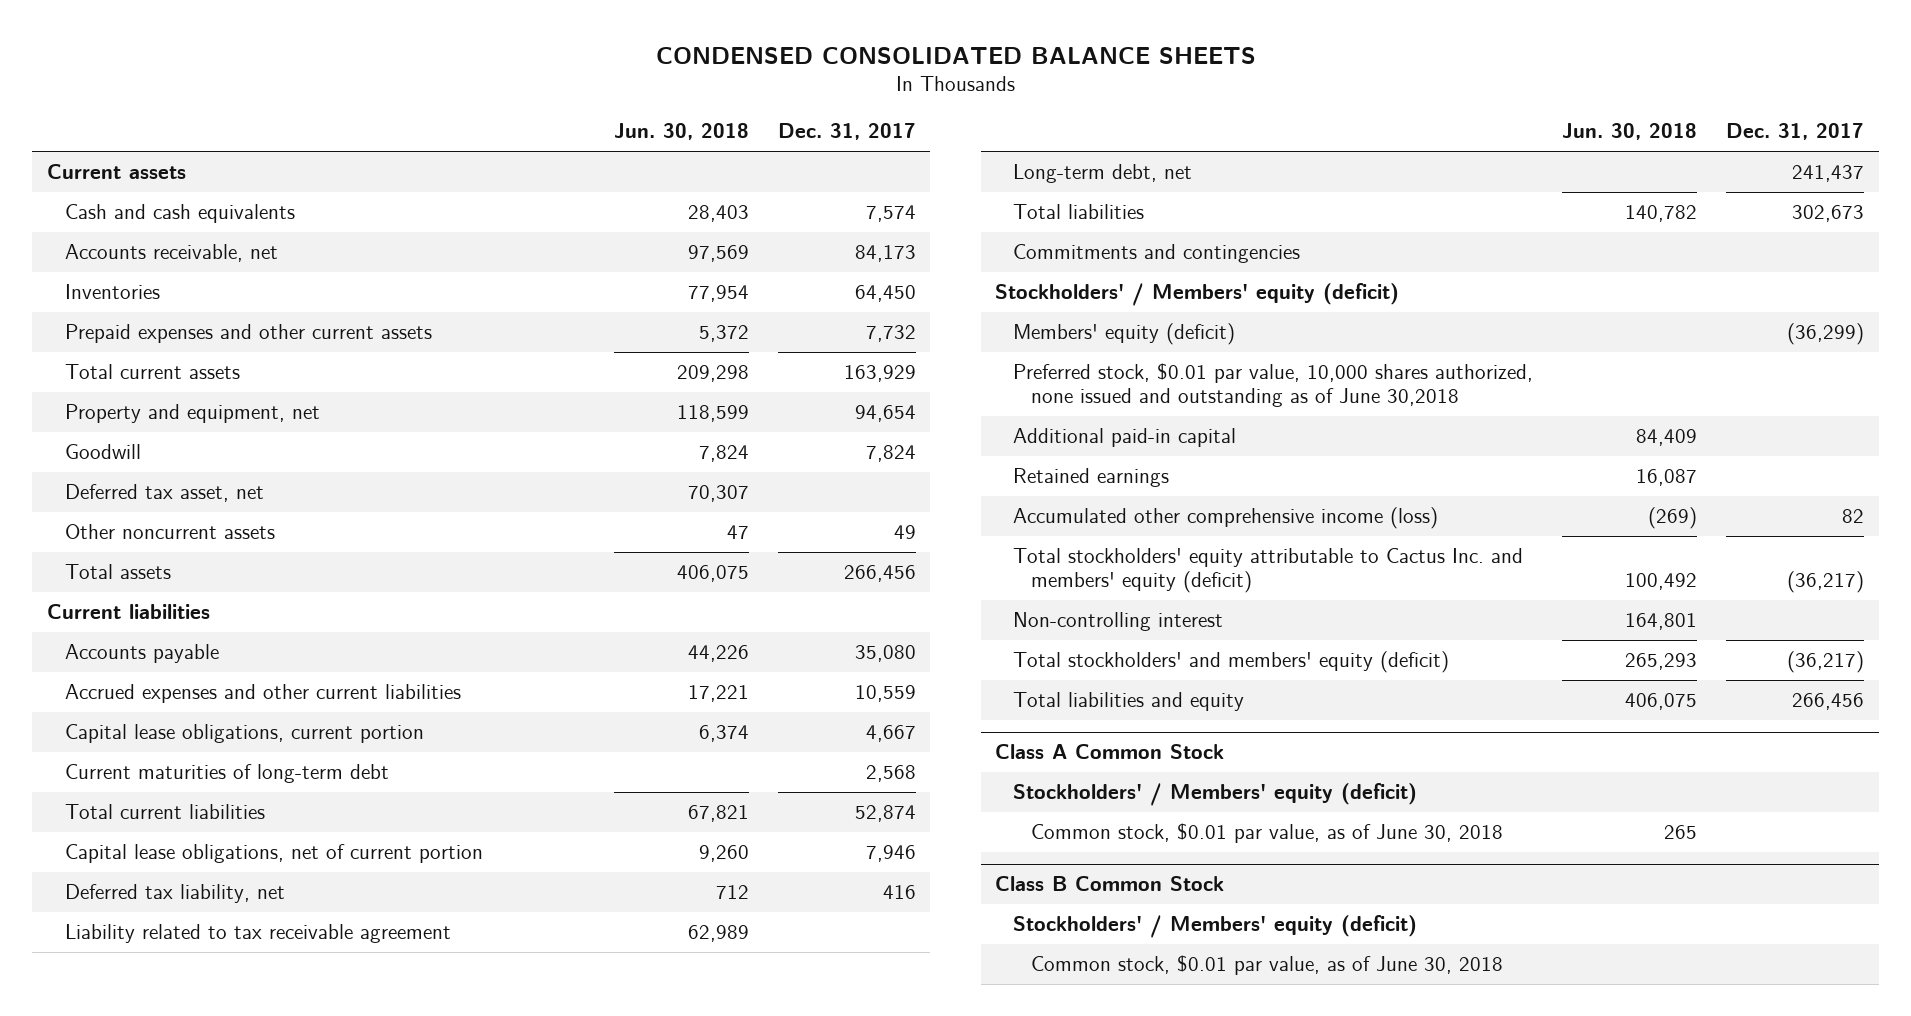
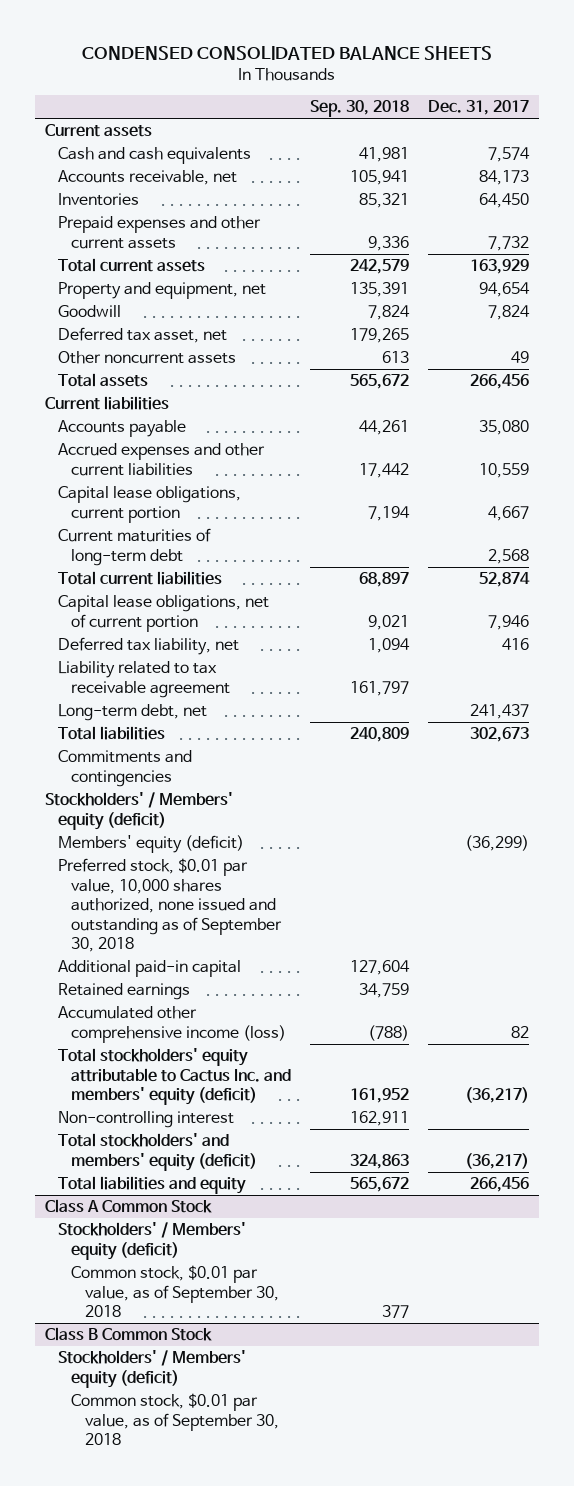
[613,123,749,141] Jun. 30, 2018 -> none
none -> [310,100,410,118] Sep. 30, 2018
[1012,362,1533,408] Preferred stock, $0.01 par value, 10,000 shares authorized, none issued and outstanding as of June 30,2018 -> [58,858,283,953] Preferred stock, $0.01 par value, 10,000 shares authorized, none issued and outstanding as of September 30, 2018
[1030,822,1503,843] Common stock, $0.01 par value, as of June 30, 2018 -> [71,1265,279,1318] Common stock, $0.01 par value, as of September 30, 2018
[1030,954,1503,975] Common stock, $0.01 par value, as of June 30, 2018 -> [71,1393,279,1446] Common stock, $0.01 par value, as of September 30, 2018

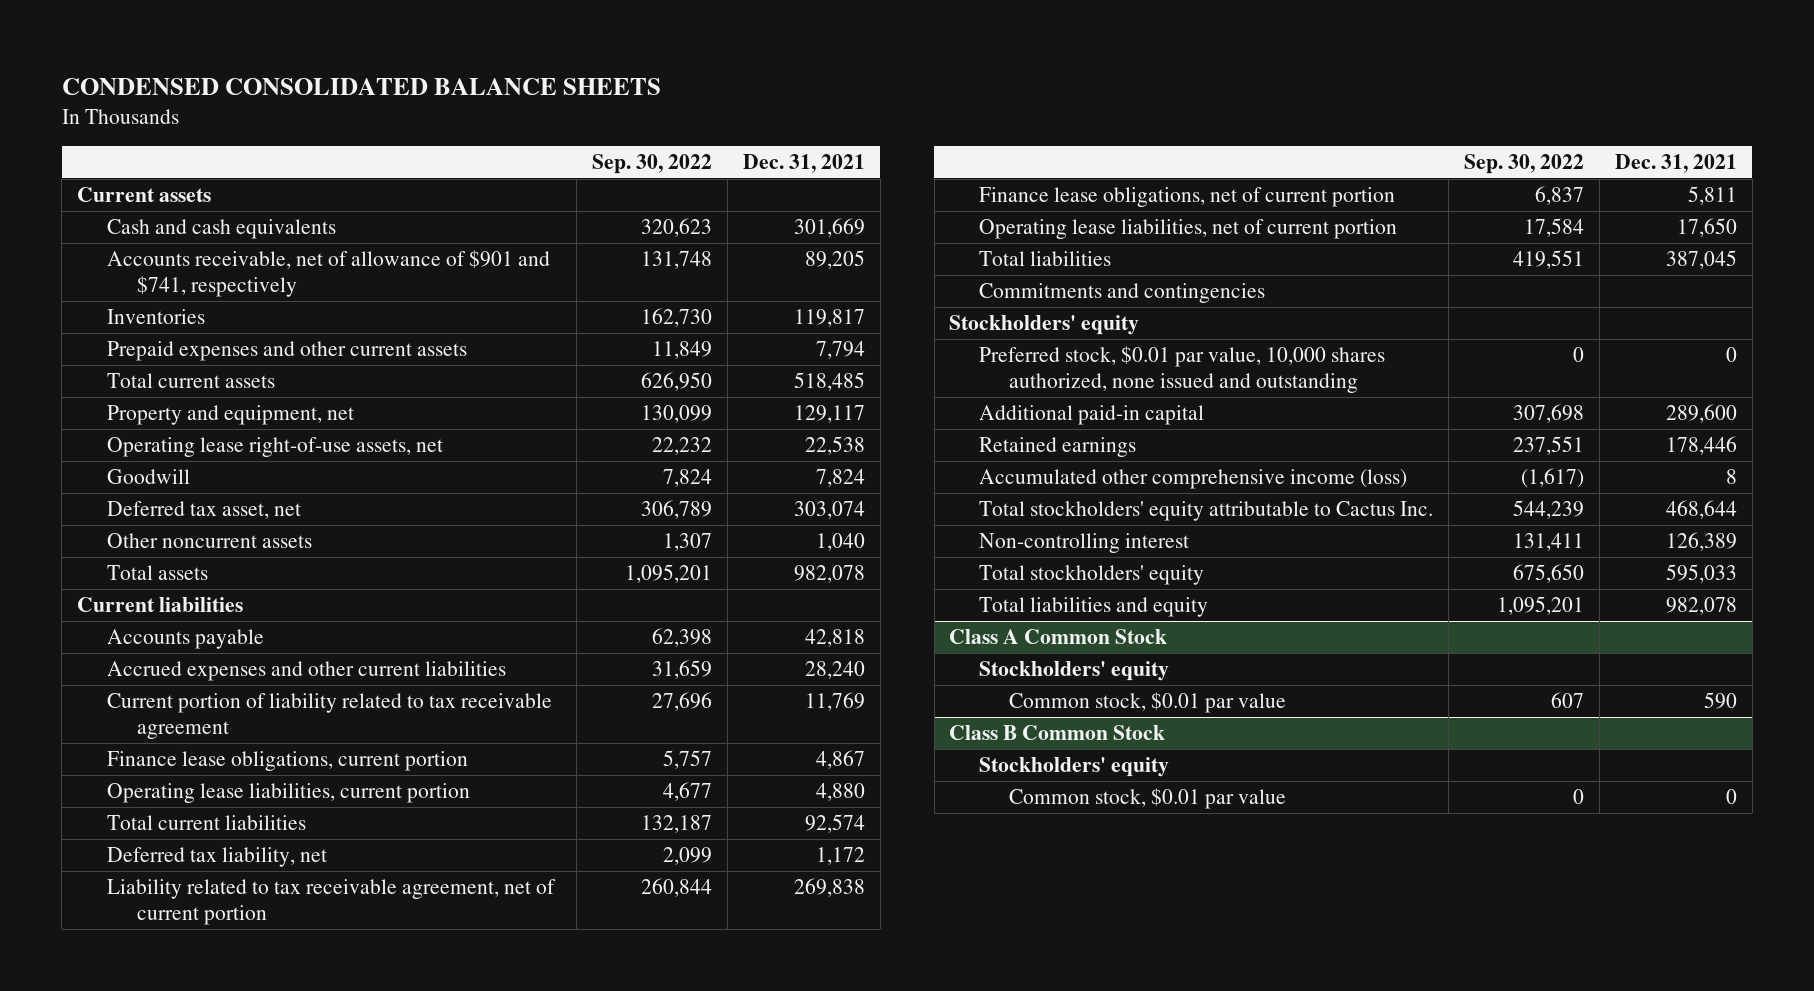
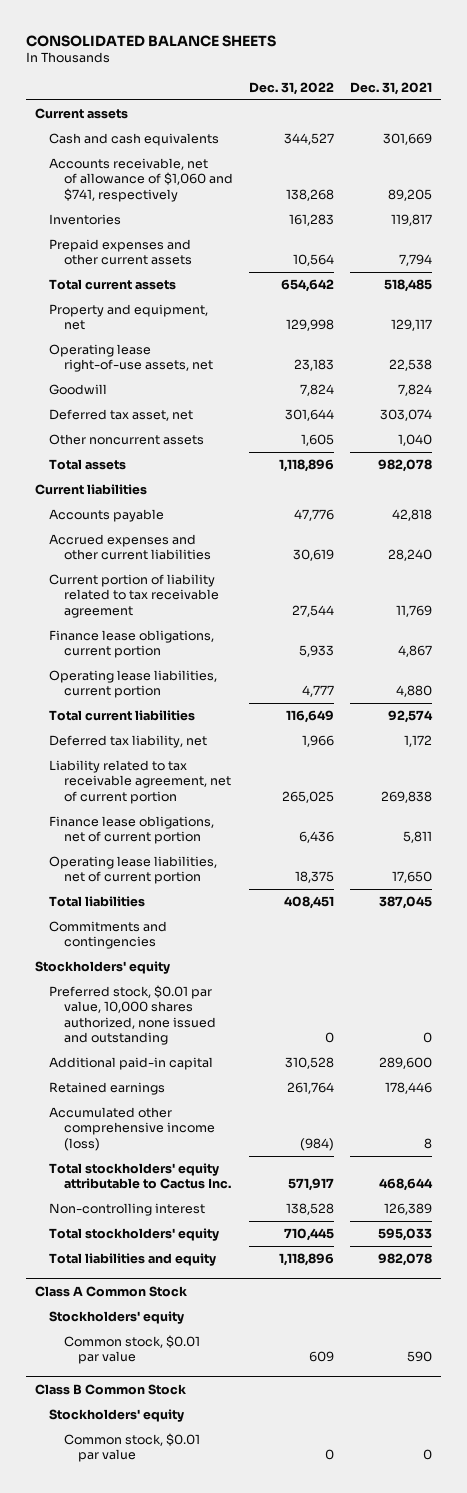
[61,78,661,96] CONDENSED CONSOLIDATED BALANCE SHEETS -> [26,34,277,47] CONSOLIDATED BALANCE SHEETS
[591,154,712,175] Sep. 30, 2022 -> none
none -> [249,81,335,95] Dec. 31, 2022
[106,250,550,298] Accounts receivable, net of allowance of $901 and $741, respectively -> [49,158,233,202] Accounts receivable, net of allowance of $1,060 and $741, respectively

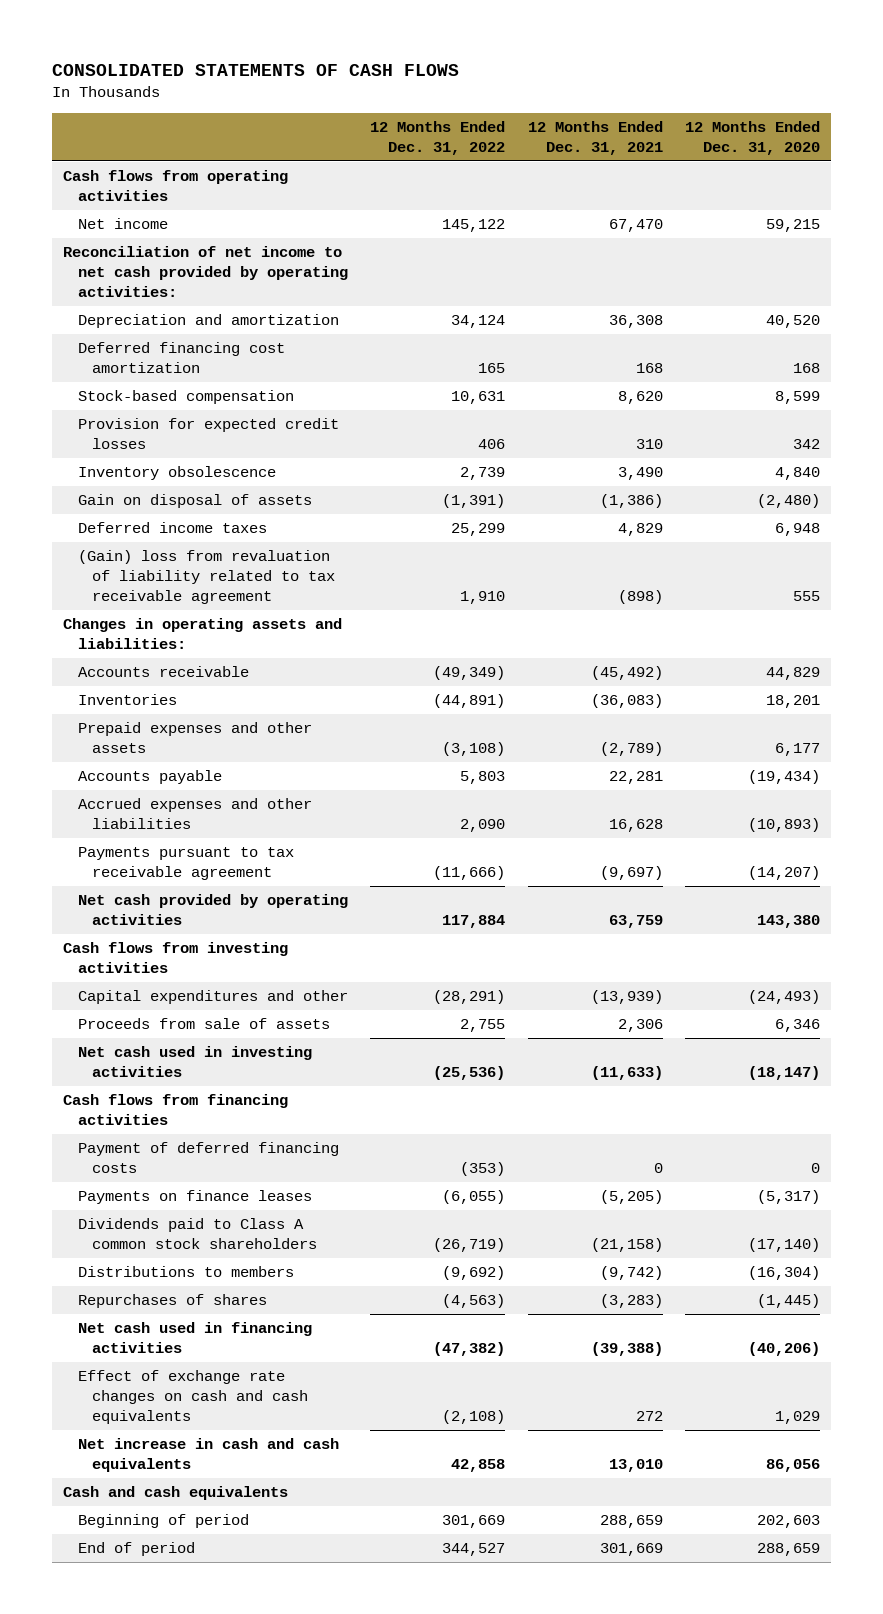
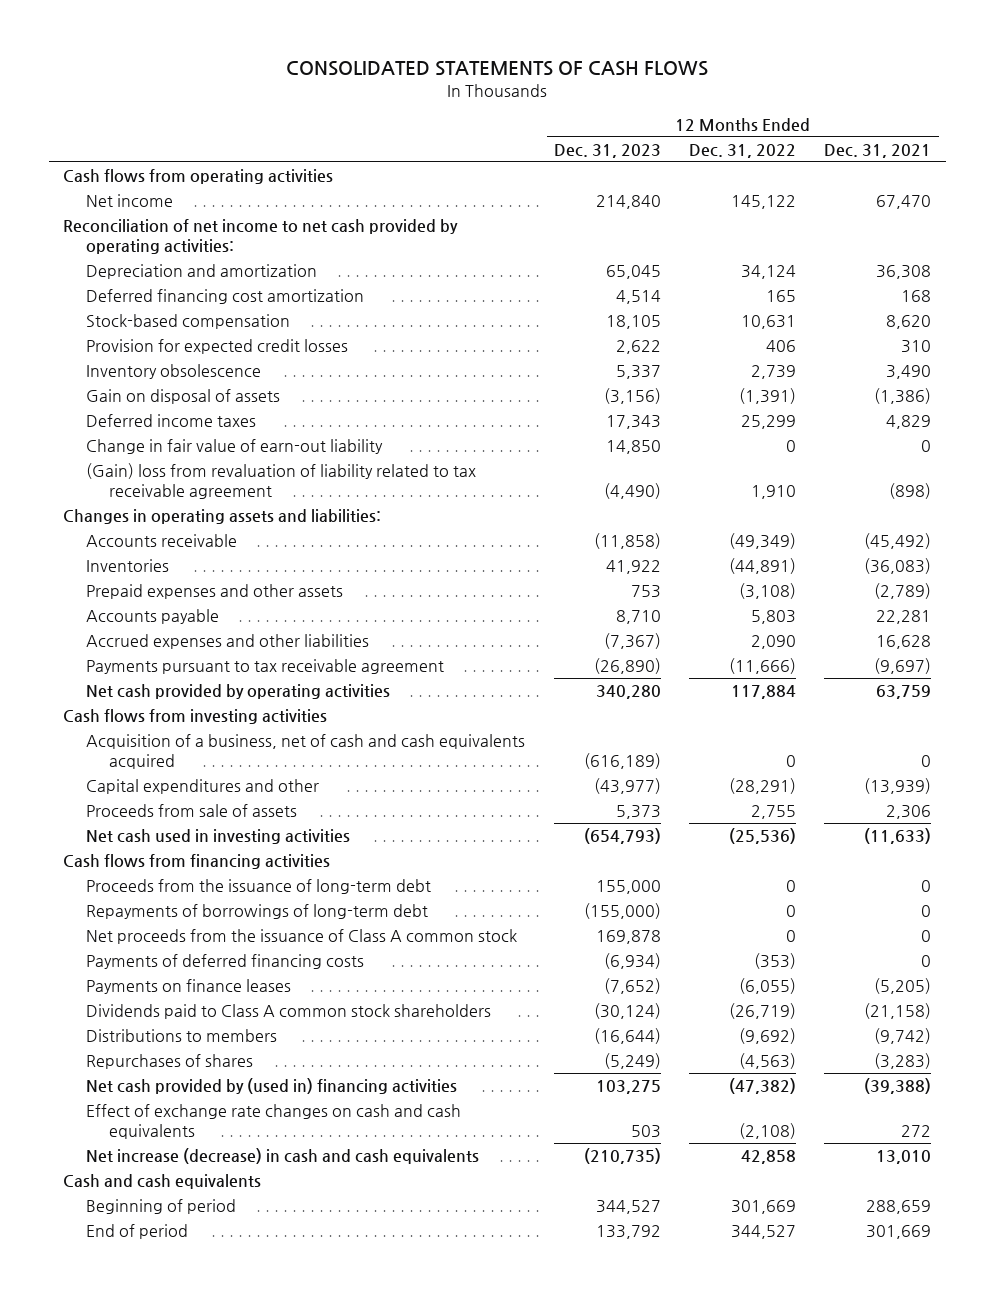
[685,121,821,155] 12 Months Ended Dec. 31, 2020 -> none
none -> [553,143,661,158] Dec. 31, 2023
none -> [86,439,384,455] Change in fair value of earn-out liability
none -> [86,734,526,769] Acquisition of a business, net of cash and cash equivalents acquired
none -> [86,879,432,895] Proceeds from the issuance of long-term debt
none -> [86,904,429,920] Repayments of borrowings of long-term debt
none -> [86,929,518,945] Net proceeds from the issuance of Class A common stock
[77,1142,339,1173] Payment of deferred financing costs -> [86,954,365,970] Payments of deferred financing costs
[77,1322,312,1353] Net cash used in financing activities -> [86,1078,458,1095] Net cash provided by (used in) financing activities
[77,1438,339,1472] Net increase in cash and cash equivalents -> [86,1148,480,1165] Net increase (decrease) in cash and cash equivalents

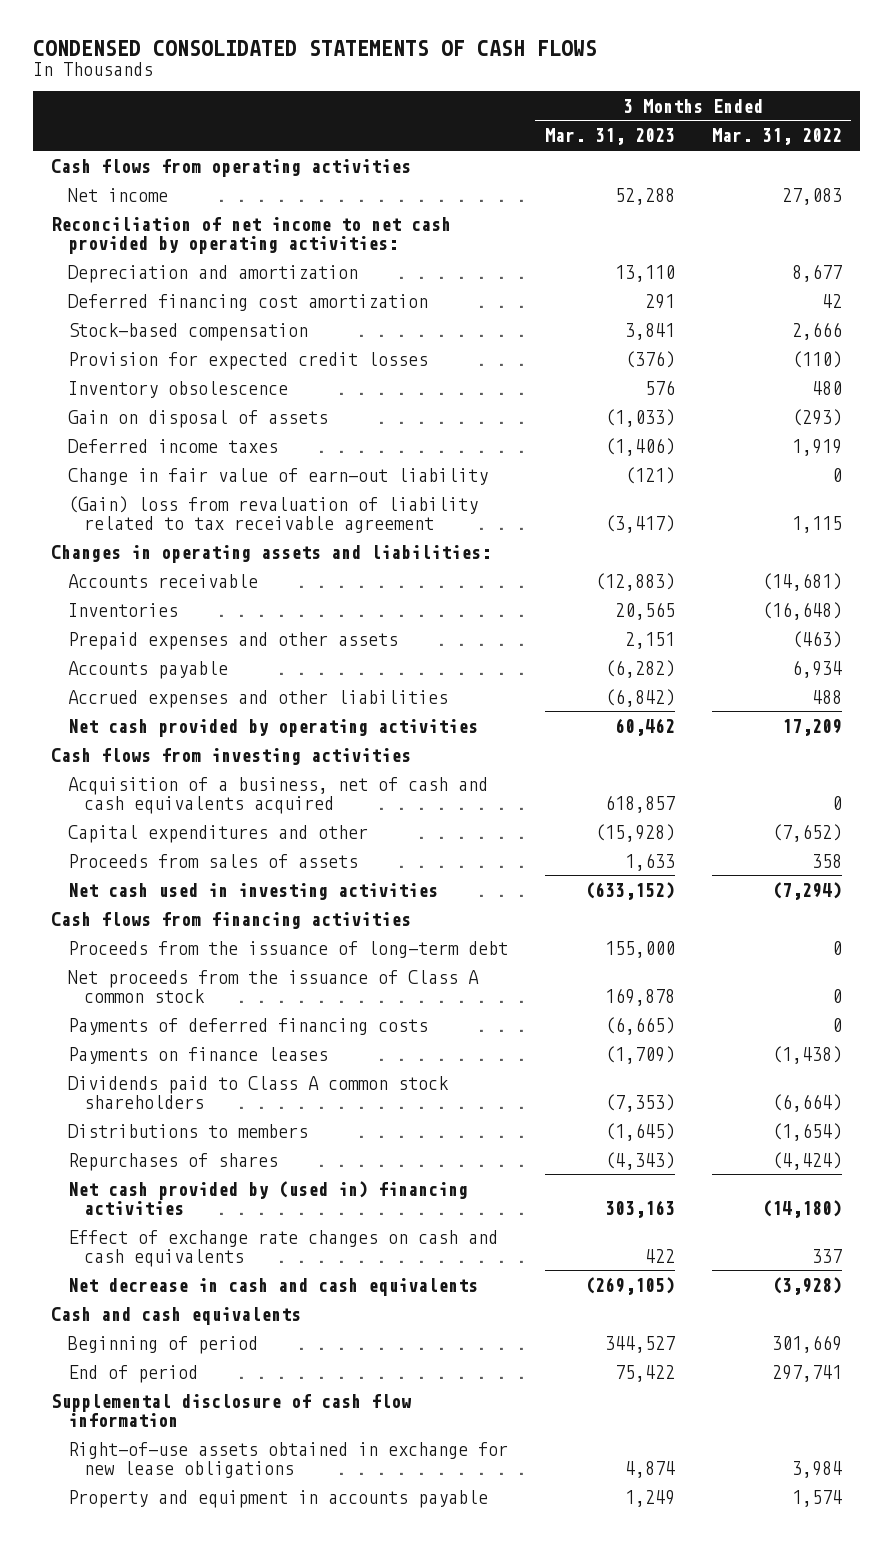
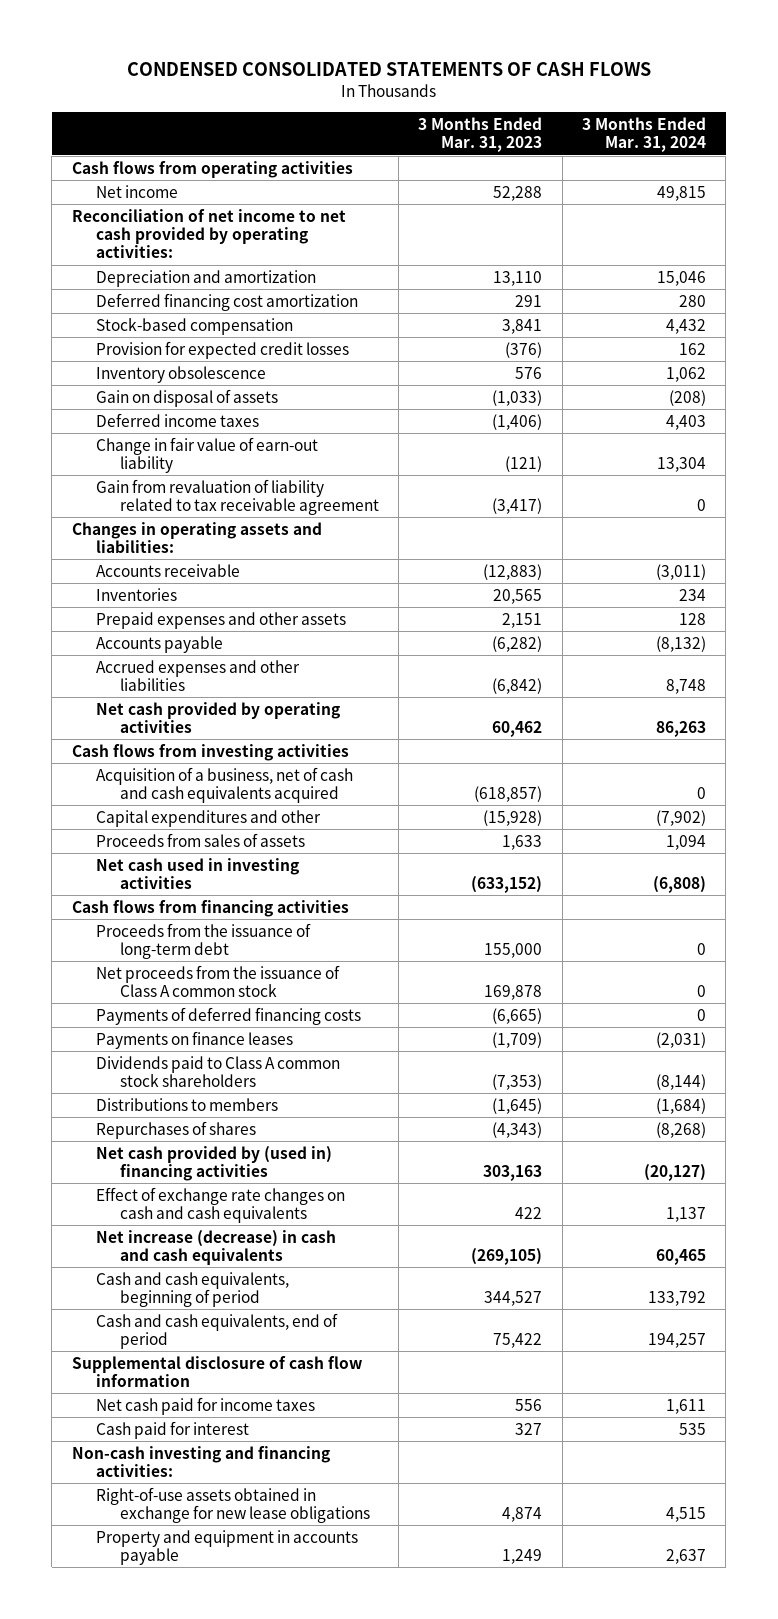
[711,128,842,146] Mar. 31, 2022 -> none
none -> [582,116,707,153] 3 Months Ended Mar. 31, 2024
[67,495,478,533] (Gain) loss from revaluation of liability related to tax receivable agreement -> [95,478,379,516] Gain from revaluation of liability related to tax receivable agreement
[604,794,675,813] 618,857 -> [474,786,543,803] (618,857)
[51,1306,302,1325] Cash and cash equivalents -> none
[67,1277,478,1296] Net decrease in cash and cash equivalents -> [95,1229,336,1266] Net increase (decrease) in cash and cash equivalents
[67,1335,258,1354] Beginning of period -> [95,1271,289,1308] Cash and cash equivalents, beginning of period
[67,1364,198,1383] End of period -> [95,1312,338,1350] Cash and cash equivalents, end of period
none -> [95,1396,315,1415] Net cash paid for income taxes
none -> [95,1420,249,1439] Cash paid for interest
none -> [71,1445,330,1478] Non-cash investing and financing activities:

